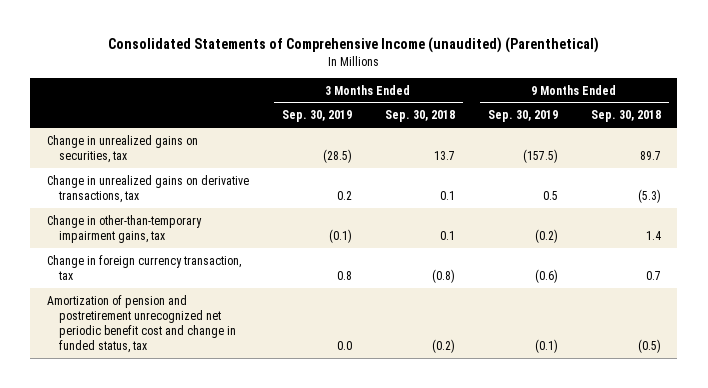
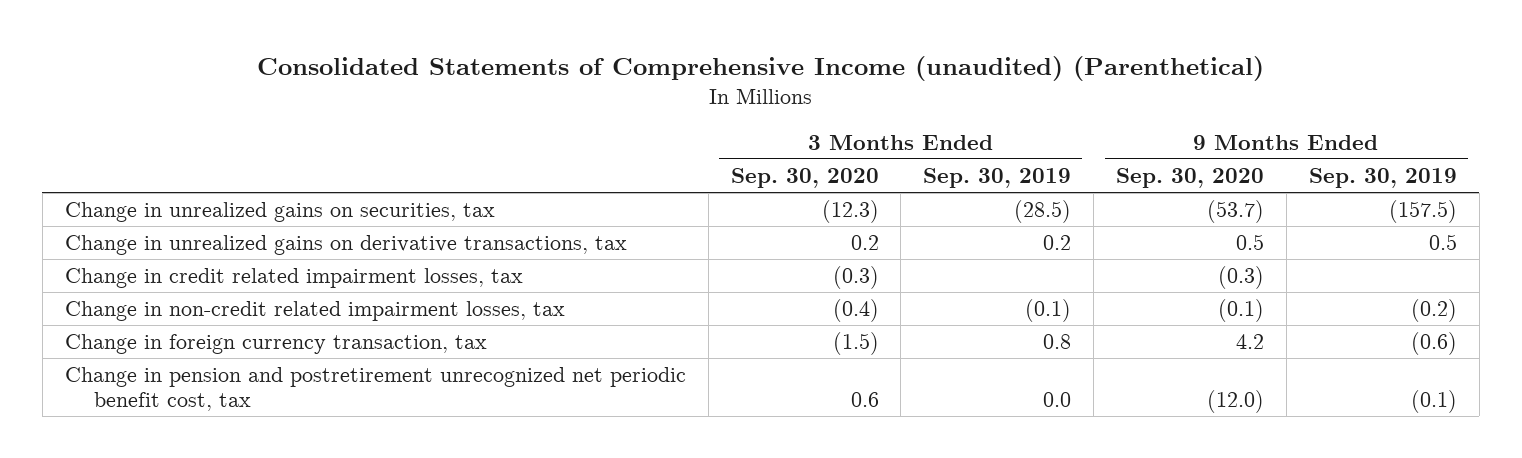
[384,110,455,123] Sep. 30, 2018 -> none
[590,110,661,123] Sep. 30, 2018 -> none
none -> [730,167,879,188] Sep. 30, 2020
none -> [1116,167,1265,188] Sep. 30, 2020
[46,214,202,243] Change in other-than-temporary impairment gains, tax -> none
none -> [64,268,523,289] Change in credit related impairment losses, tax
none -> [64,301,565,322] Change in non-credit related impairment losses, tax
[46,294,236,353] Amortization of pension and postretirement unrecognized net periodic benefit cost and change in funded status, tax -> [64,367,686,411] Change in pension and postretirement unrecognized net periodic benefit cost, tax

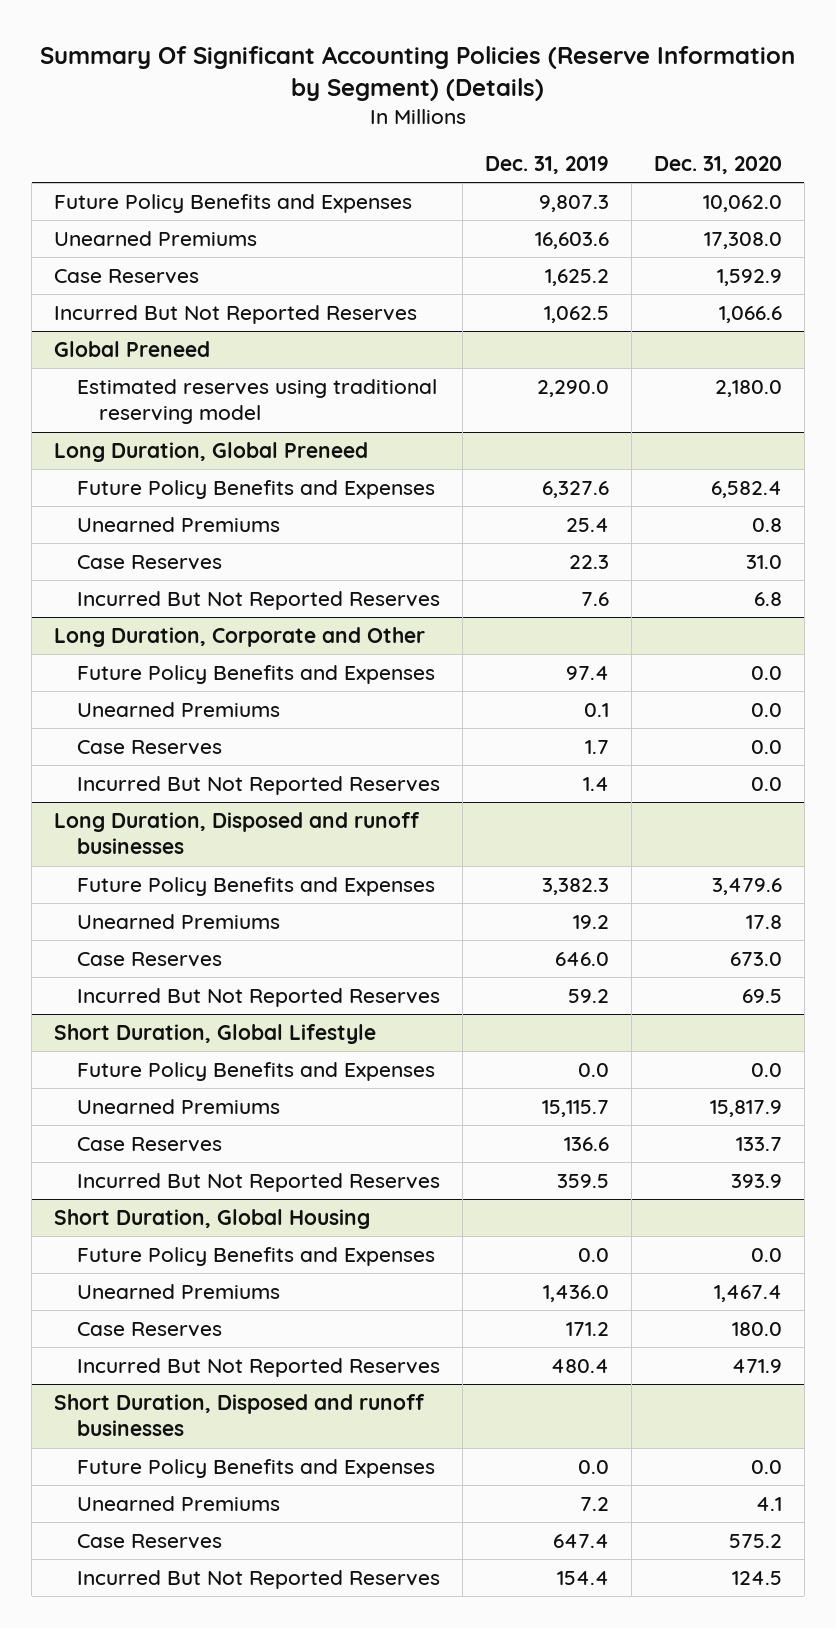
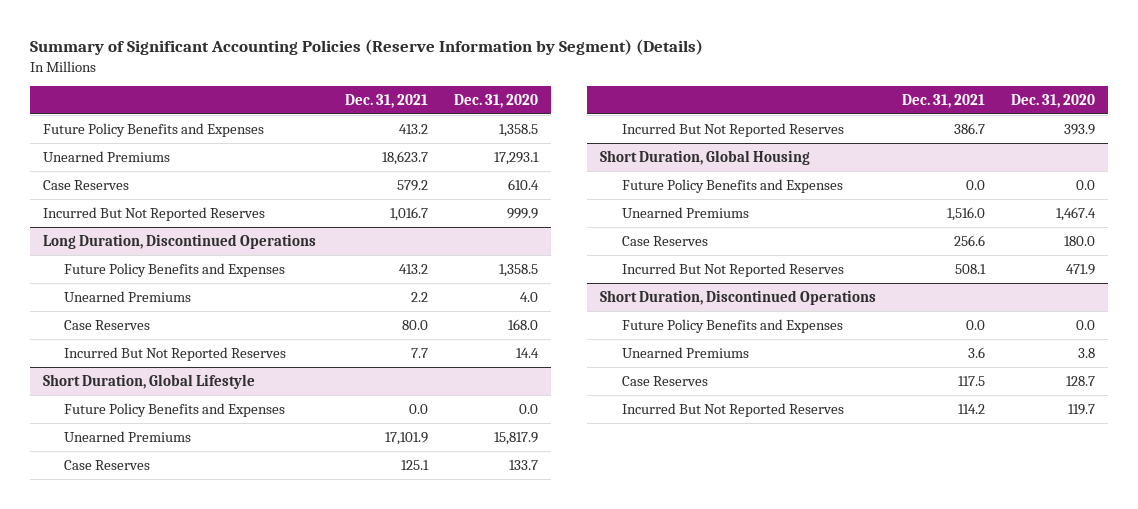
[40,46,796,102] Summary Of Significant Accounting Policies (Reserve Information by Segment) (Details) -> [29,39,703,56] Summary of Significant Accounting Policies (Reserve Information by Segment) (Details)
[484,156,609,175] Dec. 31, 2019 -> none
none -> [344,94,428,109] Dec. 31, 2021
[54,340,211,357] Global Preneed -> none
[76,378,437,425] Estimated reserves using traditional reserving model -> none
[54,441,369,462] Long Duration, Global Preneed -> none
[54,626,426,647] Long Duration, Corporate and Other -> none
[76,664,435,684] Future Policy Benefits and Expenses -> none
[76,701,280,717] Unearned Premiums -> none
[76,739,222,755] Case Reserves -> none
[76,775,440,795] Incurred But Not Reported Reserves -> none
[54,811,421,855] Long Duration, Disposed and runoff businesses -> none
[76,876,435,896] Future Policy Benefits and Expenses -> none
[76,913,280,929] Unearned Premiums -> none
[76,951,222,967] Case Reserves -> none
[76,987,440,1007] Incurred But Not Reported Reserves -> none
[702,194,782,212] 10,062.0 -> [498,123,538,137] 1,358.5
[703,231,782,249] 17,308.0 -> [493,151,539,165] 17,293.1
[716,268,782,286] 1,592.9 -> [507,178,539,190] 610.4
[718,305,782,323] 1,066.6 -> [506,207,538,219] 999.9
none -> [42,233,316,249] Long Duration, Discontinued Operations
[710,480,782,498] 6,582.4 -> [498,263,538,277] 1,358.5
[751,517,782,532] 0.8 -> [519,291,538,302] 4.0
[745,554,782,569] 31.0 -> [507,318,538,330] 168.0
[753,591,782,606] 6.8 -> [515,347,539,358] 14.4
[54,1393,426,1437] Short Duration, Disposed and runoff businesses -> none
none -> [600,289,877,305] Short Duration, Discontinued Operations
[755,1496,782,1511] 4.1 -> [1078,347,1096,358] 3.8
[728,1533,782,1548] 575.2 -> [1066,375,1096,386] 128.7
[731,1570,782,1585] 124.5 -> [1068,403,1096,415] 119.7

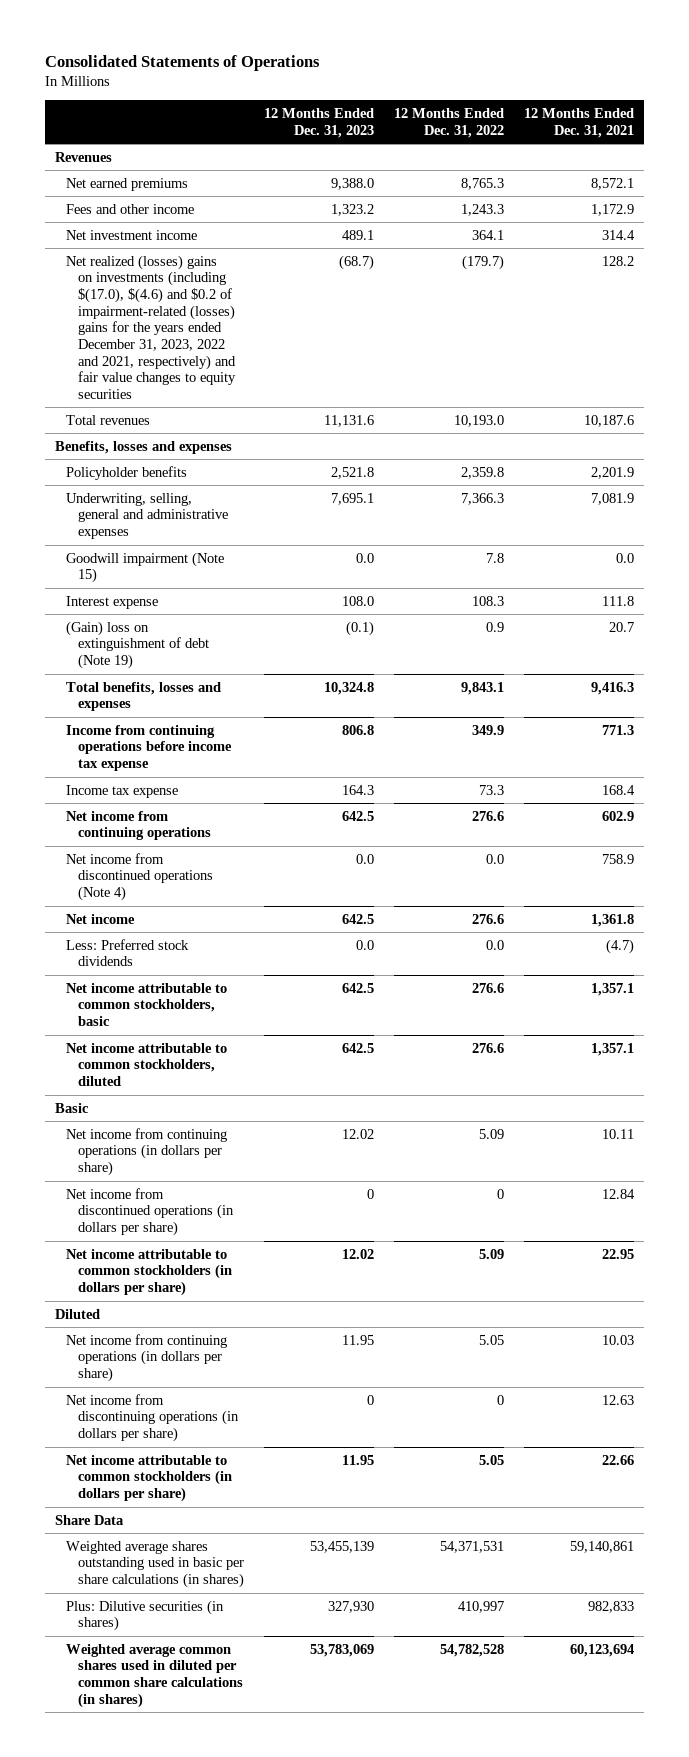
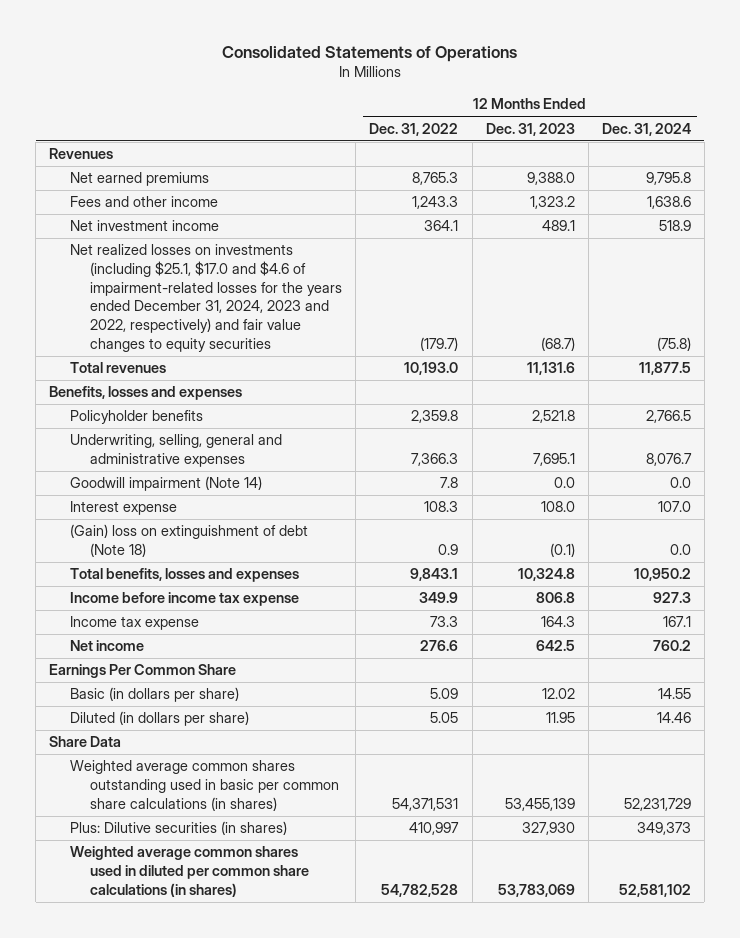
[523,108,634,138] 12 Months Ended Dec. 31, 2021 -> none
none -> [601,122,691,136] Dec. 31, 2024
[66,254,236,399] Net realized (losses) gains on investments (including $(17.0), $(4.6) and $0.2 of impairment-related (losses) gains for the years ended December 31, 2023, 2022 and 2021, respectively) and fair value changes to equity securities -> [69,244,343,352] Net realized losses on investments (including $25.1, $17.0 and $4.6 of impairment-related losses for the years ended December 31, 2024, 2023 and 2022, respectively) and fair value changes to equity securities
[66,551,225,584] Goodwill impairment (Note 15) -> [69,476,262,492] Goodwill impairment (Note 14)
[66,620,209,670] (Gain) loss on extinguishment of debt (Note 19) -> [69,524,308,558] (Gain) loss on extinguishment of debt (Note 18)
[66,724,232,772] Income from continuing operations before income tax expense -> [69,592,299,607] Income before income tax expense
[66,810,211,841] Net income from continuing operations -> none
[66,852,213,902] Net income from discontinued operations (Note 4) -> none
[66,938,190,967] Less: Preferred stock dividends -> none
[66,982,228,1027] Net income attributable to common stockholders, basic -> none
[66,1042,228,1087] Net income attributable to common stockholders, diluted -> none
[54,1102,89,1113] Basic -> none
[66,1127,228,1177] Net income from continuing operations (in dollars per share) -> none
[66,1187,234,1237] Net income from discontinued operations (in dollars per share) -> none
[54,1308,100,1319] Diluted -> none
[66,1333,228,1383] Net income from continuing operations (in dollars per share) -> none
[66,1393,239,1443] Net income from discontinuing operations (in dollars per share) -> none
none -> [49,664,237,679] Earnings Per Common Share
[66,1248,232,1297] Net income attributable to common stockholders (in dollars per share) -> [69,687,239,703] Basic (in dollars per share)
[66,1454,232,1503] Net income attributable to common stockholders (in dollars per share) -> [69,711,249,727] Diluted (in dollars per share)
[66,1540,244,1589] Weighted average shares outstanding used in basic per share calculations (in shares) -> [69,760,340,811] Weighted average common shares outstanding used in basic per common share calculations (in shares)

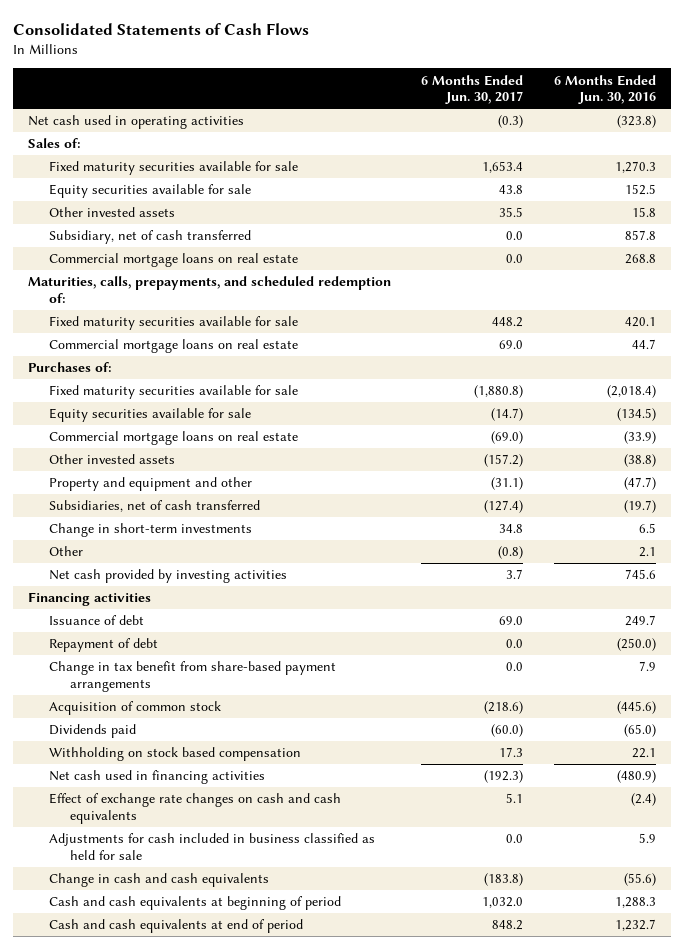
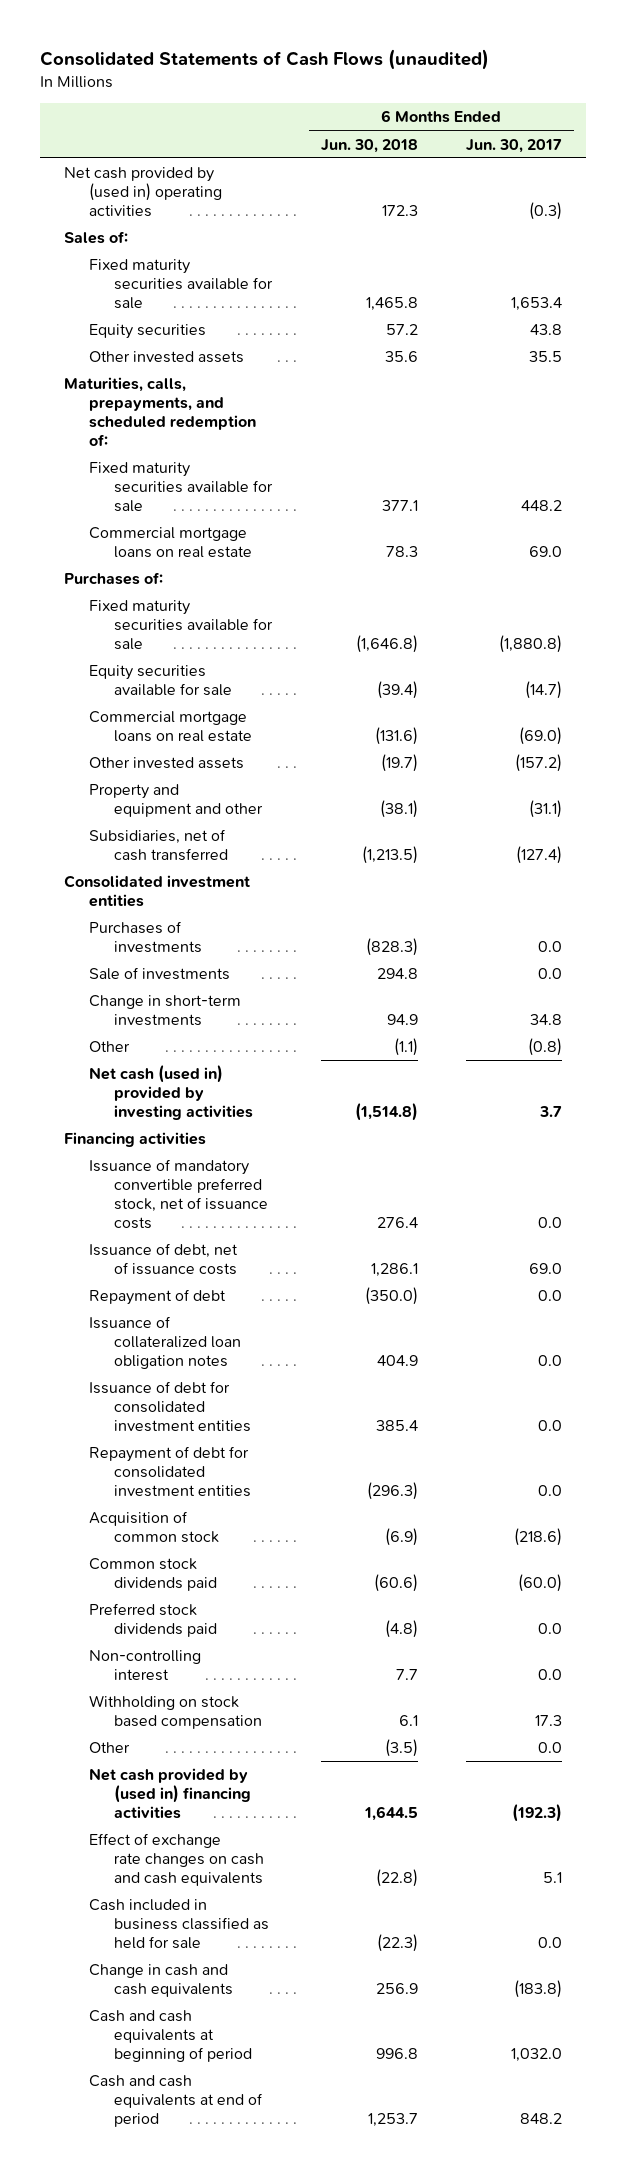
[12,22,309,35] Consolidated Statements of Cash Flows -> [40,49,490,71] Consolidated Statements of Cash Flows (unaudited)
[553,74,656,105] 6 Months Ended Jun. 30, 2016 -> none
none -> [320,138,418,153] Jun. 30, 2018
[28,115,245,130] Net cash used in operating activities -> [64,167,223,218] Net cash provided by (used in) operating activities
[49,184,252,199] Equity securities available for sale -> [89,324,207,340] Equity securities
[49,230,252,245] Subsidiary, net of cash transferred -> none
[49,253,299,268] Commercial mortgage loans on real estate -> none
none -> [64,875,251,908] Consolidated investment entities
none -> [89,921,203,954] Purchases of investments
none -> [89,967,231,981] Sale of investments
[49,569,288,584] Net cash provided by investing activities -> [89,1065,254,1121] Net cash (used in) provided by investing activities
none -> [89,1159,269,1230] Issuance of mandatory convertible preferred stock, net of issuance costs
[49,615,145,626] Issuance of debt -> [89,1243,239,1276] Issuance of debt, net of issuance costs
[49,661,337,693] Change in tax benefit from share-based payment arrangements -> none
none -> [89,1316,242,1370] Issuance of collateralized loan obligation notes
none -> [89,1381,252,1433] Issuance of debt for consolidated investment entities
none -> [89,1446,252,1498] Repayment of debt for consolidated investment entities
[49,724,137,739] Dividends paid -> [89,1558,218,1592] Common stock dividends paid
none -> [89,1603,218,1638] Preferred stock dividends paid
none -> [89,1650,202,1682] Non-controlling interest
none -> [89,1742,131,1754] Other
[49,770,266,785] Net cash used in financing activities -> [89,1768,252,1820] Net cash provided by (used in) financing activities
[49,833,376,861] Adjustments for cash included in business classified as held for sale -> [89,1899,270,1950] Cash included in business classified as held for sale

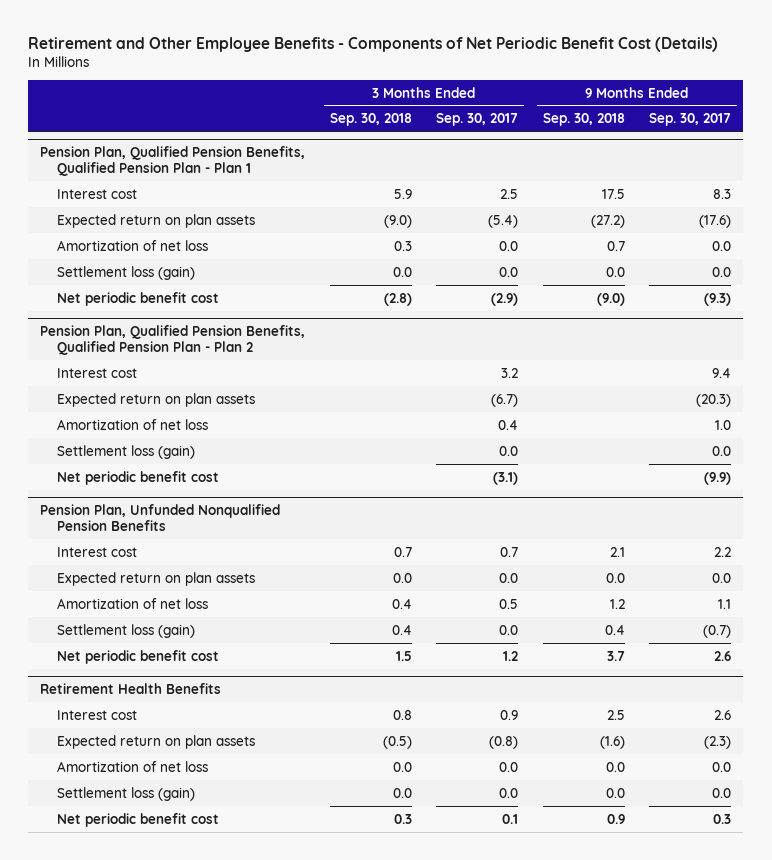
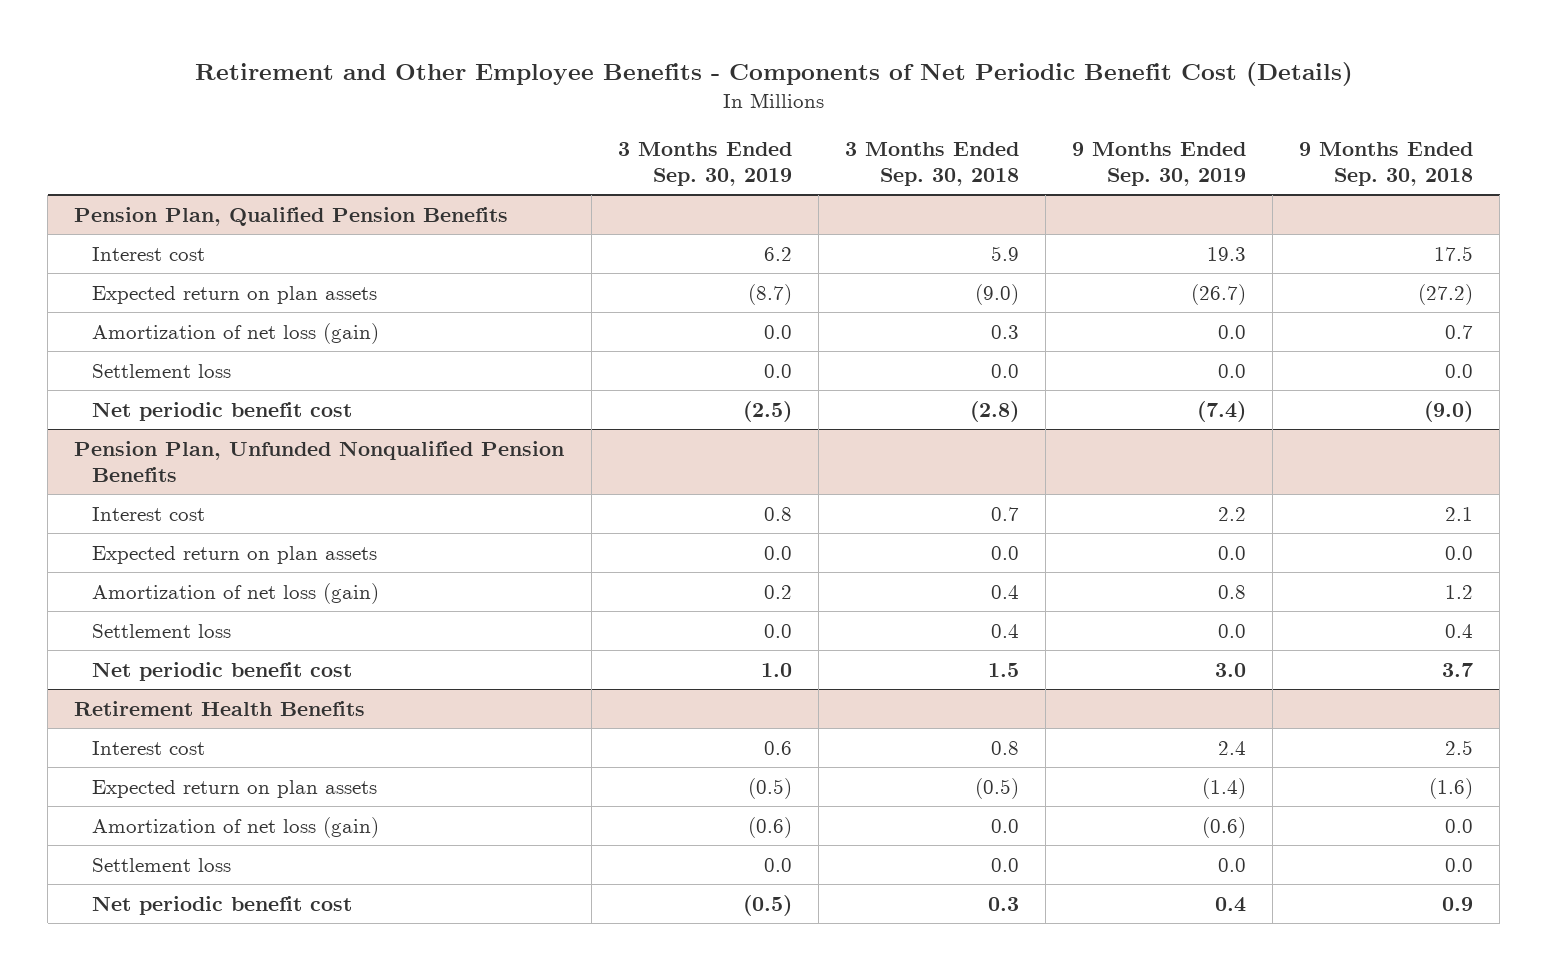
[436,113,519,127] Sep. 30, 2017 -> none
[649,113,732,127] Sep. 30, 2017 -> none
none -> [617,141,792,186] 3 Months Ended Sep. 30, 2019
none -> [1072,141,1247,186] 9 Months Ended Sep. 30, 2019
[40,146,306,177] Pension Plan, Qualified Pension Benefits, Qualified Pension Plan - Plan 1 -> [74,206,509,226] Pension Plan, Qualified Pension Benefits
[56,239,208,251] Amortization of net loss -> [92,322,380,344] Amortization of net loss (gain)
[56,265,195,280] Settlement loss (gain) -> [92,363,232,378] Settlement loss
[40,325,306,356] Pension Plan, Qualified Pension Benefits, Qualified Pension Plan - Plan 2 -> none
[56,367,137,378] Interest cost -> none
[56,392,255,407] Expected return on plan assets -> none
[56,418,208,430] Amortization of net loss -> none
[56,444,195,459] Settlement loss (gain) -> none
[56,470,219,485] Net periodic benefit cost -> none
[56,597,208,609] Amortization of net loss -> [92,582,380,604] Amortization of net loss (gain)
[56,623,195,638] Settlement loss (gain) -> [92,623,232,638] Settlement loss
[56,760,208,772] Amortization of net loss -> [92,816,380,838] Amortization of net loss (gain)
[56,786,195,801] Settlement loss (gain) -> [92,857,232,872] Settlement loss

